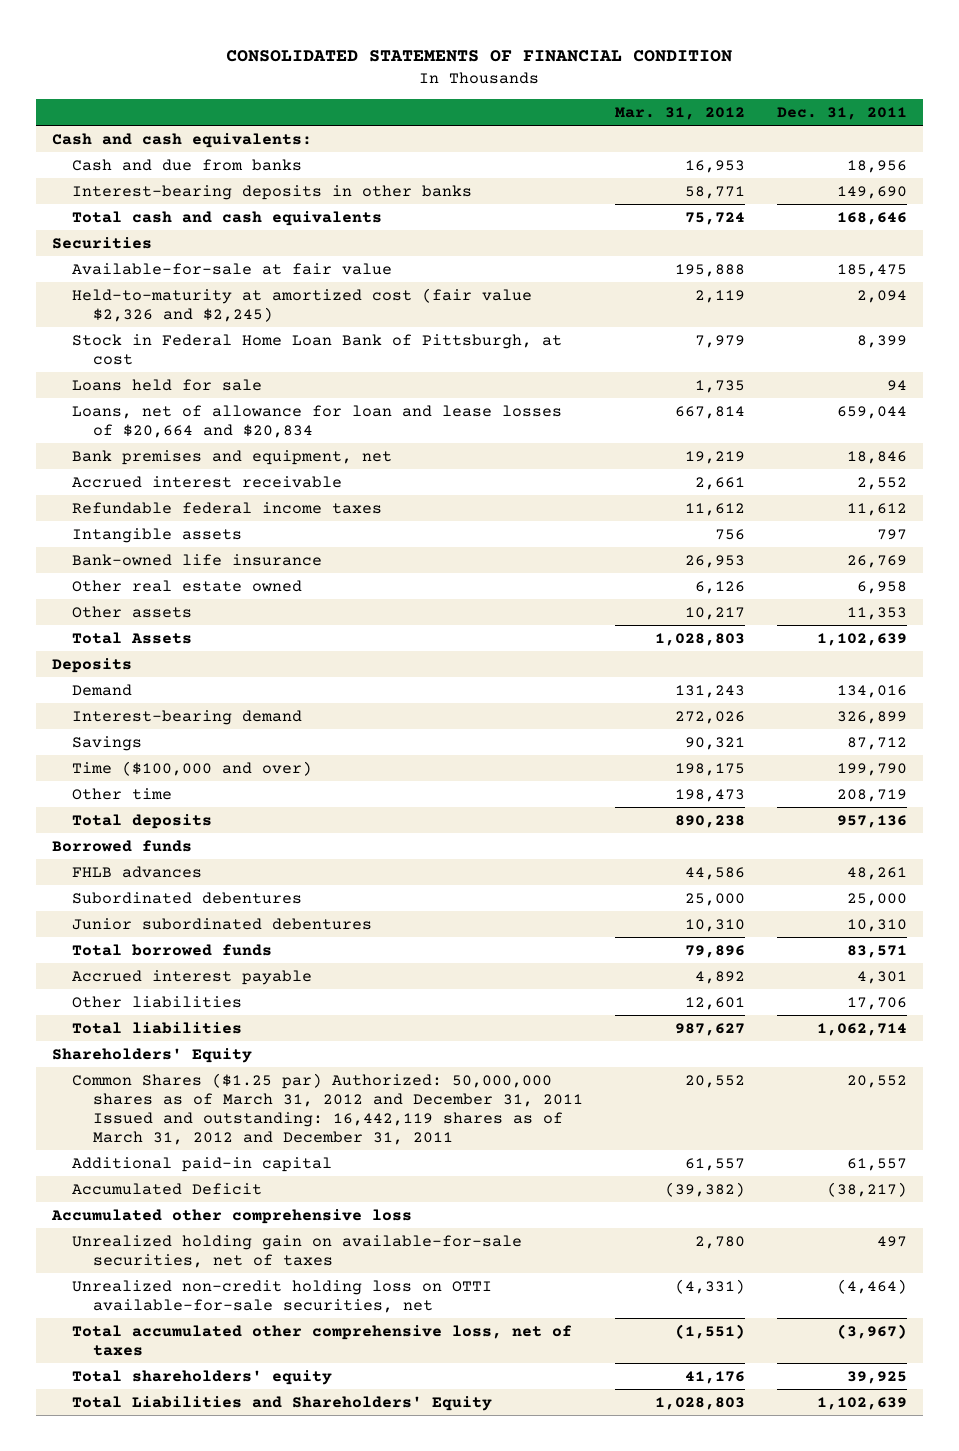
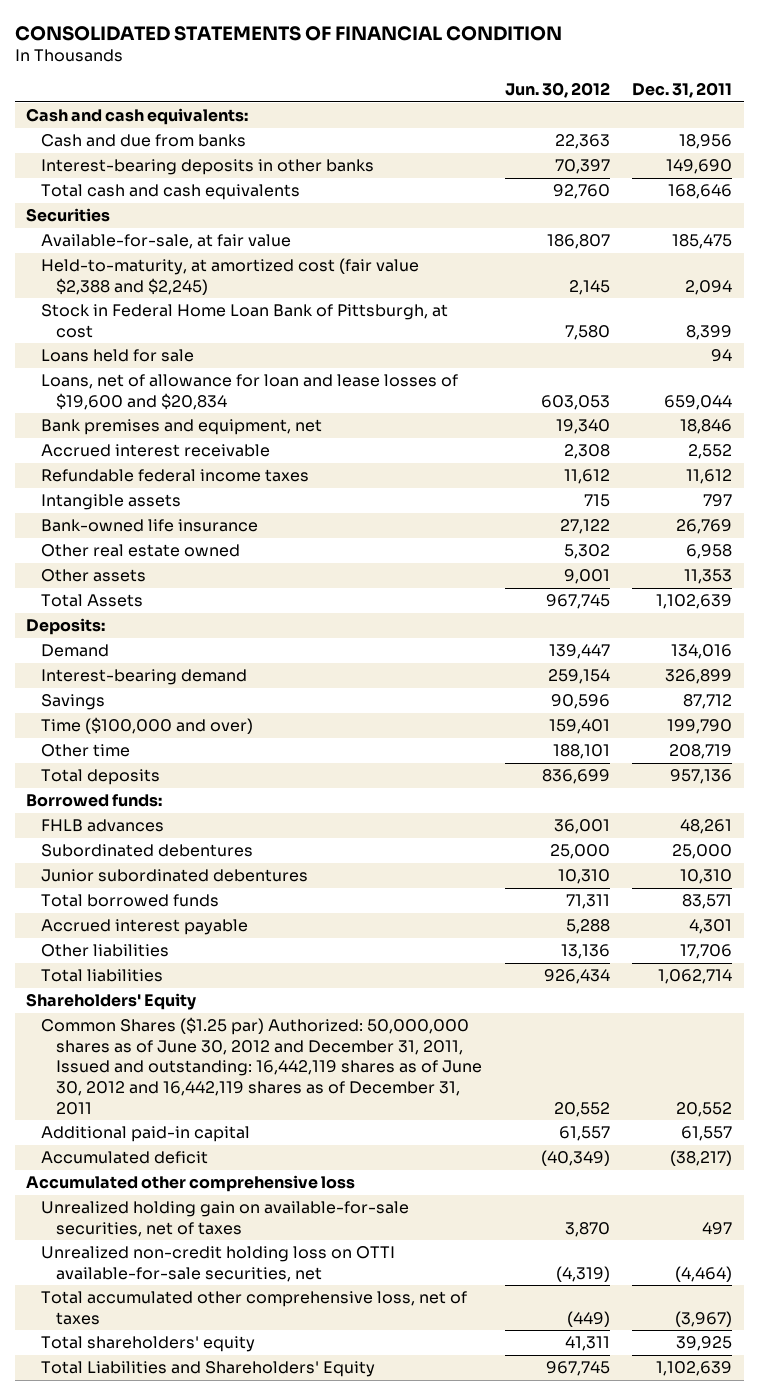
[614,107,745,121] Mar. 31, 2012 -> none
none -> [504,82,610,99] Jun. 30, 2012
[72,262,393,275] Available-for-sale at fair value -> [41,234,292,250] Available-for-sale, at fair value
[72,287,533,322] Held-to-maturity at amortized cost (fair value $2,326 and $2,245) -> [41,258,420,295] Held-to-maturity, at amortized cost (fair value $2,388 and $2,245)
[72,404,563,438] Loans, net of allowance for loan and lease losses of $20,664 and $20,834 -> [41,374,459,410] Loans, net of allowance for loan and lease losses of $19,600 and $20,834
[51,657,132,673] Deposits -> [26,618,106,636] Deposits:
[51,839,192,852] Borrowed funds -> [26,794,163,808] Borrowed funds:
[72,1072,584,1145] Common Shares ($1.25 par) Authorized: 50,000,000 shares as of March 31, 2012 and December 31, 2011 Issued and outstanding: 16,442,119 shares as of March 31, 2012 and December 31, 2011 -> [41,1017,482,1115] Common Shares ($1.25 par) Authorized: 50,000,000 shares as of June 30, 2012 and December 31, 2011, Issued and outstanding: 16,442,119 shares as of June 30, 2012 and 16,442,119 shares as of December 31, 2011
[72,1182,263,1195] Accumulated Deficit -> [41,1151,209,1165] Accumulated deficit

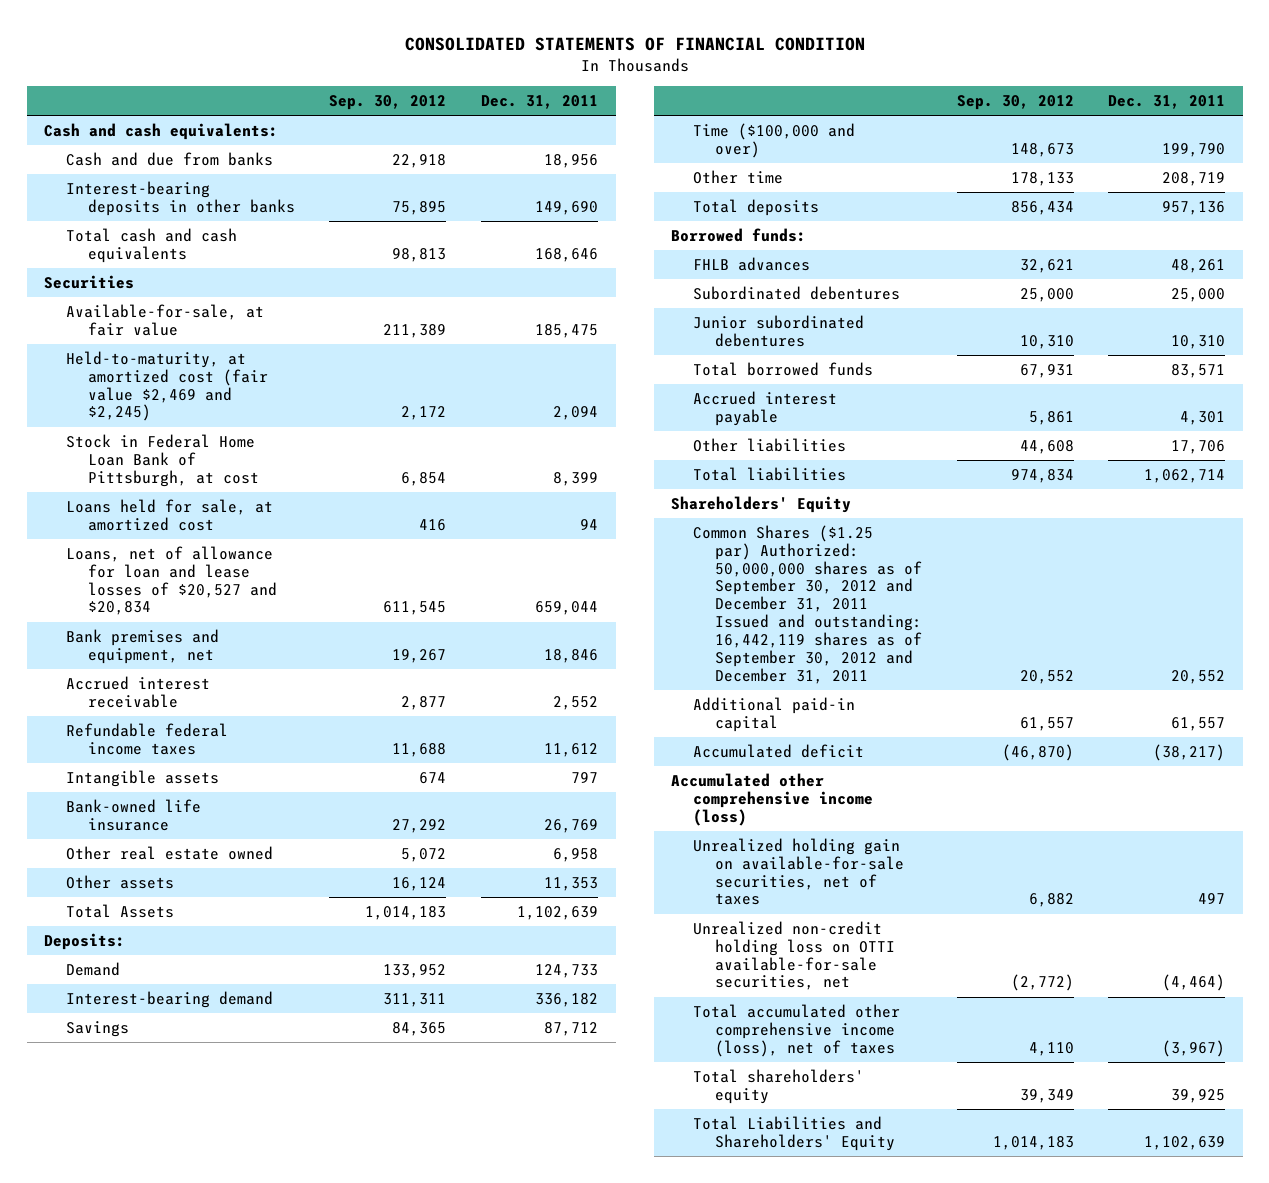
[504,82,610,99] Jun. 30, 2012 -> none
none -> [329,95,447,111] Sep. 30, 2012
[41,258,420,295] Held-to-maturity, at amortized cost (fair value $2,388 and $2,245) -> [65,350,268,422] Held-to-maturity, at amortized cost (fair value $2,469 and $2,245)
[41,349,195,363] Loans held for sale -> [65,498,273,531] Loans held for sale, at amortized cost
[41,374,459,410] Loans, net of allowance for loan and lease losses of $19,600 and $20,834 -> [65,545,277,616] Loans, net of allowance for loan and lease losses of $20,527 and $20,834
[671,644,733,660] 134,016 -> [535,963,599,978] 124,733
[665,669,733,685] 326,899 -> [535,992,599,1007] 336,182
[41,1017,482,1115] Common Shares ($1.25 par) Authorized: 50,000,000 shares as of June 30, 2012 and December 31, 2011, Issued and outstanding: 16,442,119 shares as of June 30, 2012 and 16,442,119 shares as of December 31, 2011 -> [693,524,922,684] Common Shares ($1.25 par) Authorized: 50,000,000 shares as of September 30, 2012 and December 31, 2011 Issued and outstanding: 16,442,119 shares as of September 30, 2012 and December 31, 2011
[26,1175,356,1193] Accumulated other comprehensive loss -> [671,772,874,826] Accumulated other comprehensive income (loss)
[41,1291,468,1325] Total accumulated other comprehensive loss, net of taxes -> [693,1003,901,1057] Total accumulated other comprehensive income (loss), net of taxes

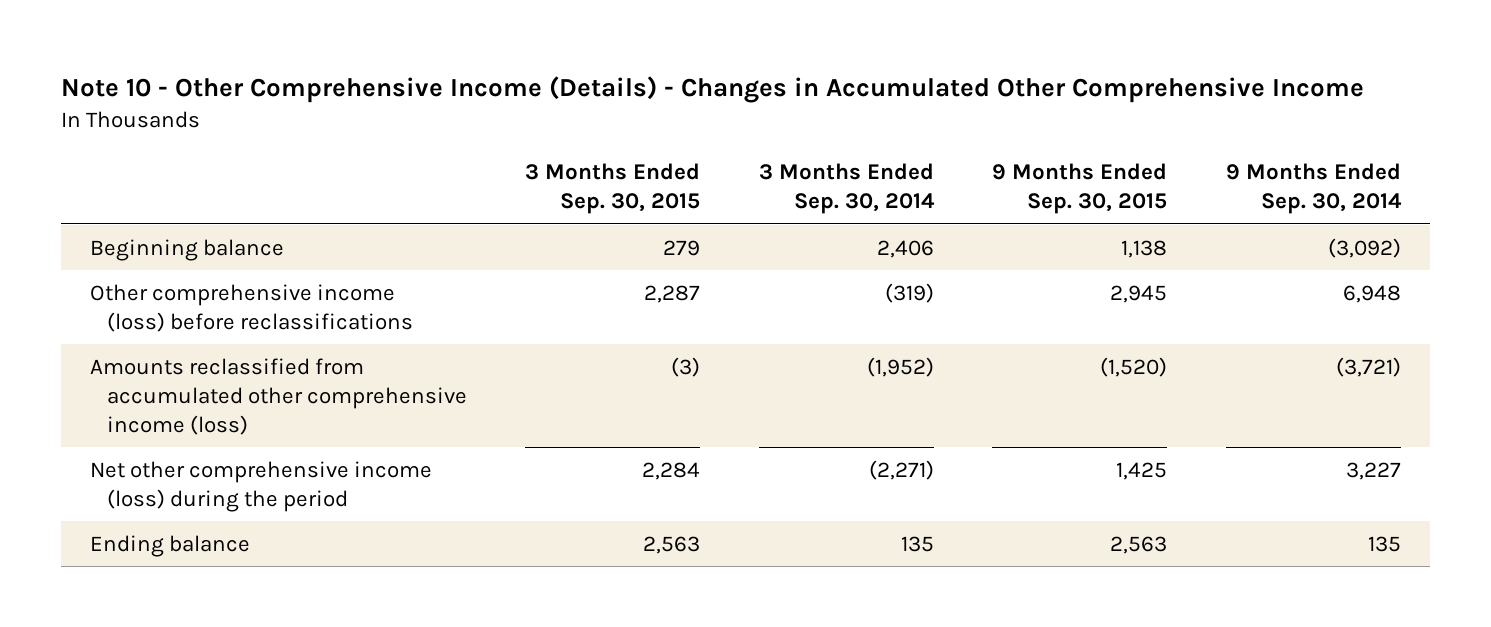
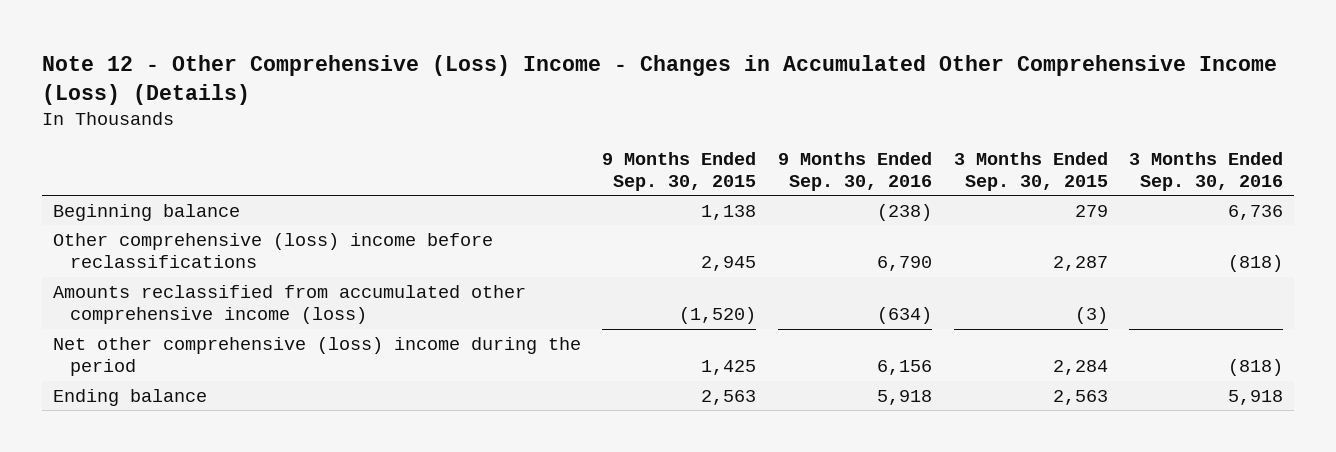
[61,76,1365,104] Note 10 - Other Comprehensive Income (Details) - Changes in Accumulated Other Comprehensive Income -> [41,54,1277,105] Note 12 - Other Comprehensive (Loss) Income - Changes in Accumulated Other Comprehensive Income (Loss) (Details)
[758,163,935,215] 3 Months Ended Sep. 30, 2014 -> none
[1225,163,1402,215] 9 Months Ended Sep. 30, 2014 -> none
none -> [778,151,933,191] 9 Months Ended Sep. 30, 2016
none -> [1129,151,1284,191] 3 Months Ended Sep. 30, 2016
[90,283,413,332] Other comprehensive income (loss) before reclassifications -> [52,232,493,269] Other comprehensive (loss) income before reclassifications
[90,460,433,512] Net other comprehensive income (loss) during the period -> [52,336,581,377] Net other comprehensive (loss) income during the period

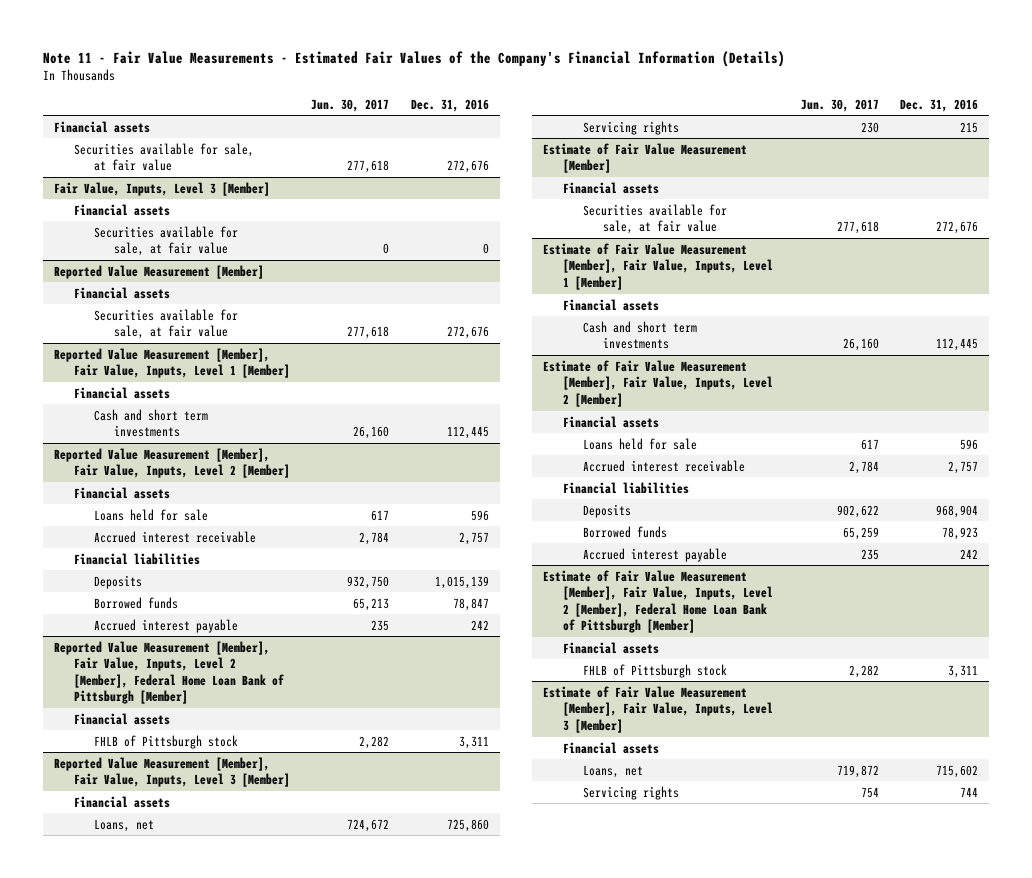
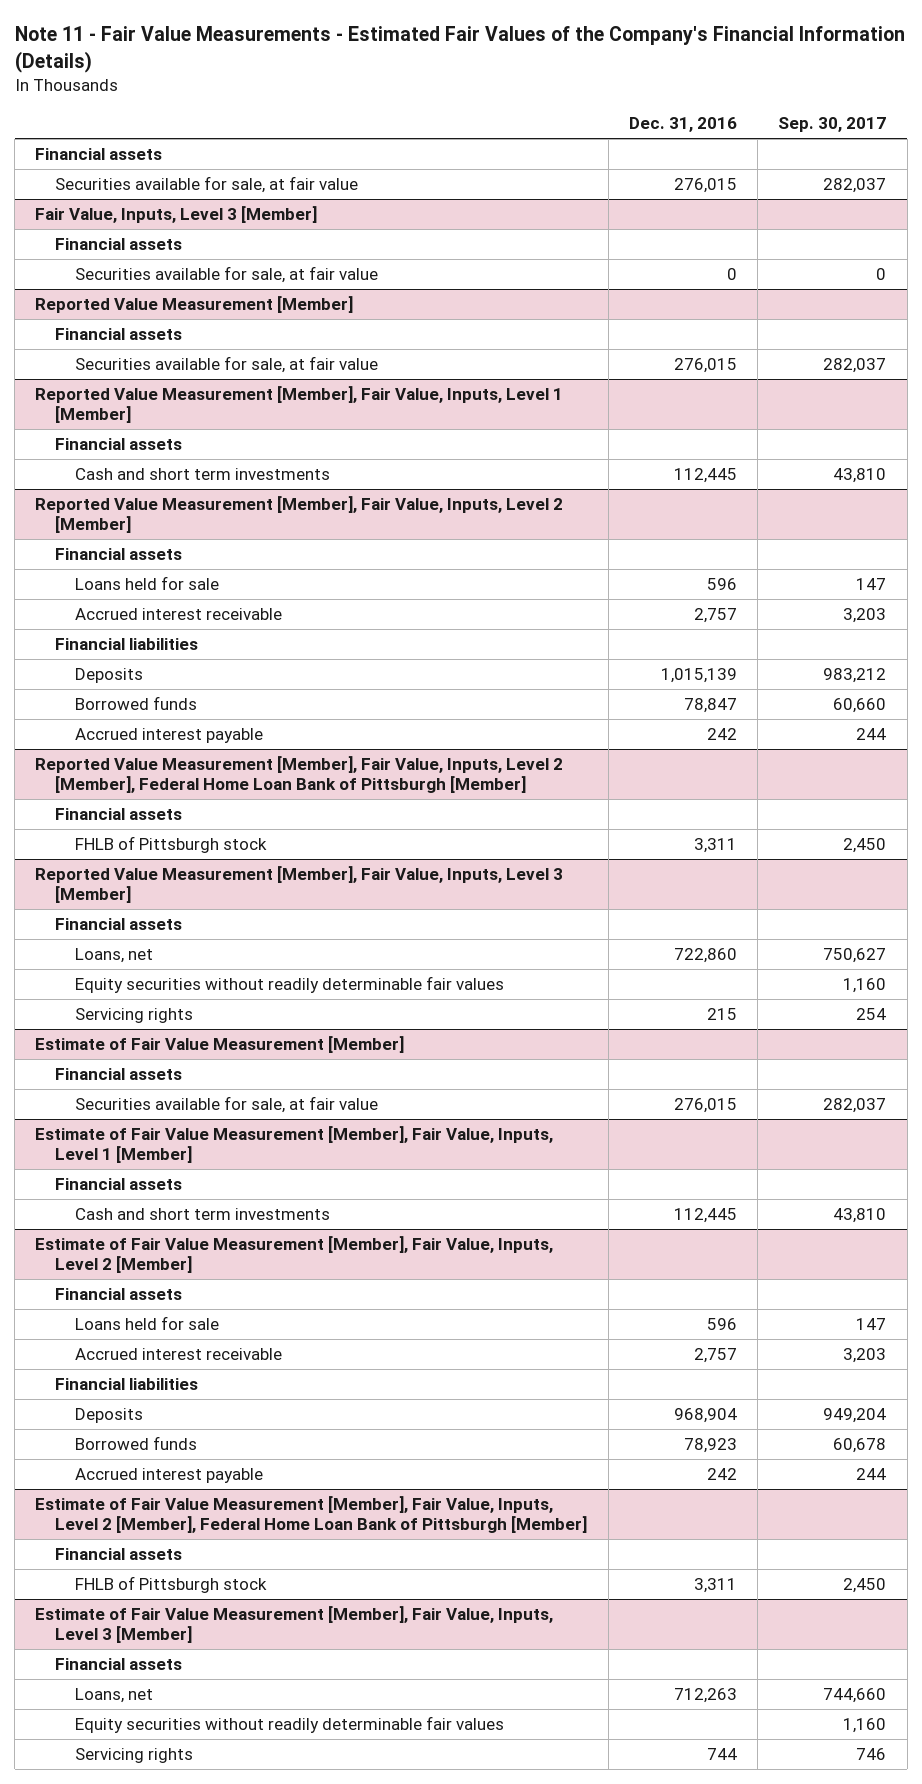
[311,98,390,112] Jun. 30, 2017 -> none
none -> [778,117,887,133] Sep. 30, 2017
[447,160,490,174] 272,676 -> [673,178,737,194] 276,015
[447,326,490,340] 272,676 -> [673,358,737,374] 276,015
[447,818,490,832] 725,860 -> [673,948,737,964] 722,860
none -> [75,976,505,994] Equity securities without readily determinable fair values
[936,221,979,235] 272,676 -> [673,1098,737,1114] 276,015
[936,764,979,778] 715,602 -> [673,1688,737,1704] 712,263
none -> [75,1716,505,1734] Equity securities without readily determinable fair values

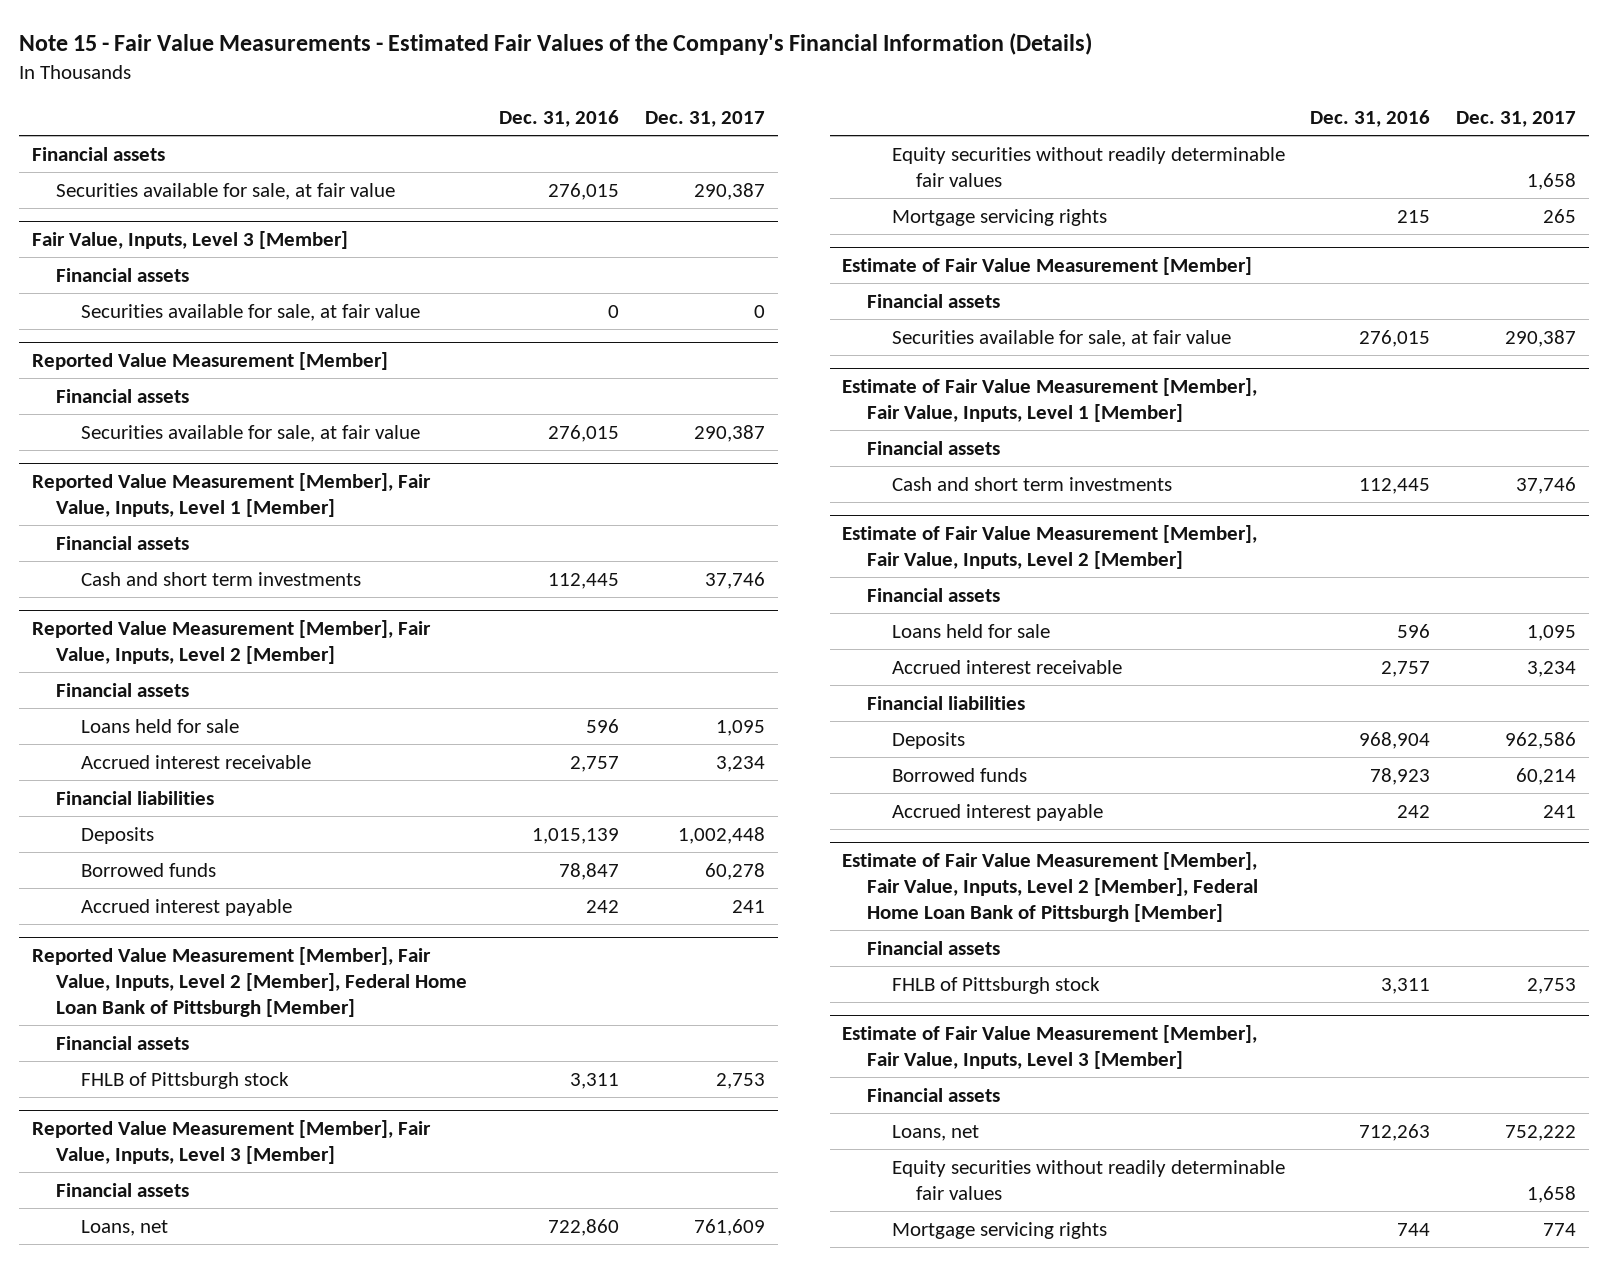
[14,26,905,73] Note 11 - Fair Value Measurements - Estimated Fair Values of the Company's Financial Information (Details) -> [18,32,1092,55] Note 15 - Fair Value Measurements - Estimated Fair Values of the Company's Financial Information (Details)
[778,117,887,133] Sep. 30, 2017 -> none
none -> [645,111,766,128] Dec. 31, 2017
[75,1008,194,1024] Servicing rights -> [891,208,1107,226] Mortgage servicing rights
[75,1748,194,1764] Servicing rights -> [891,1221,1107,1239] Mortgage servicing rights

